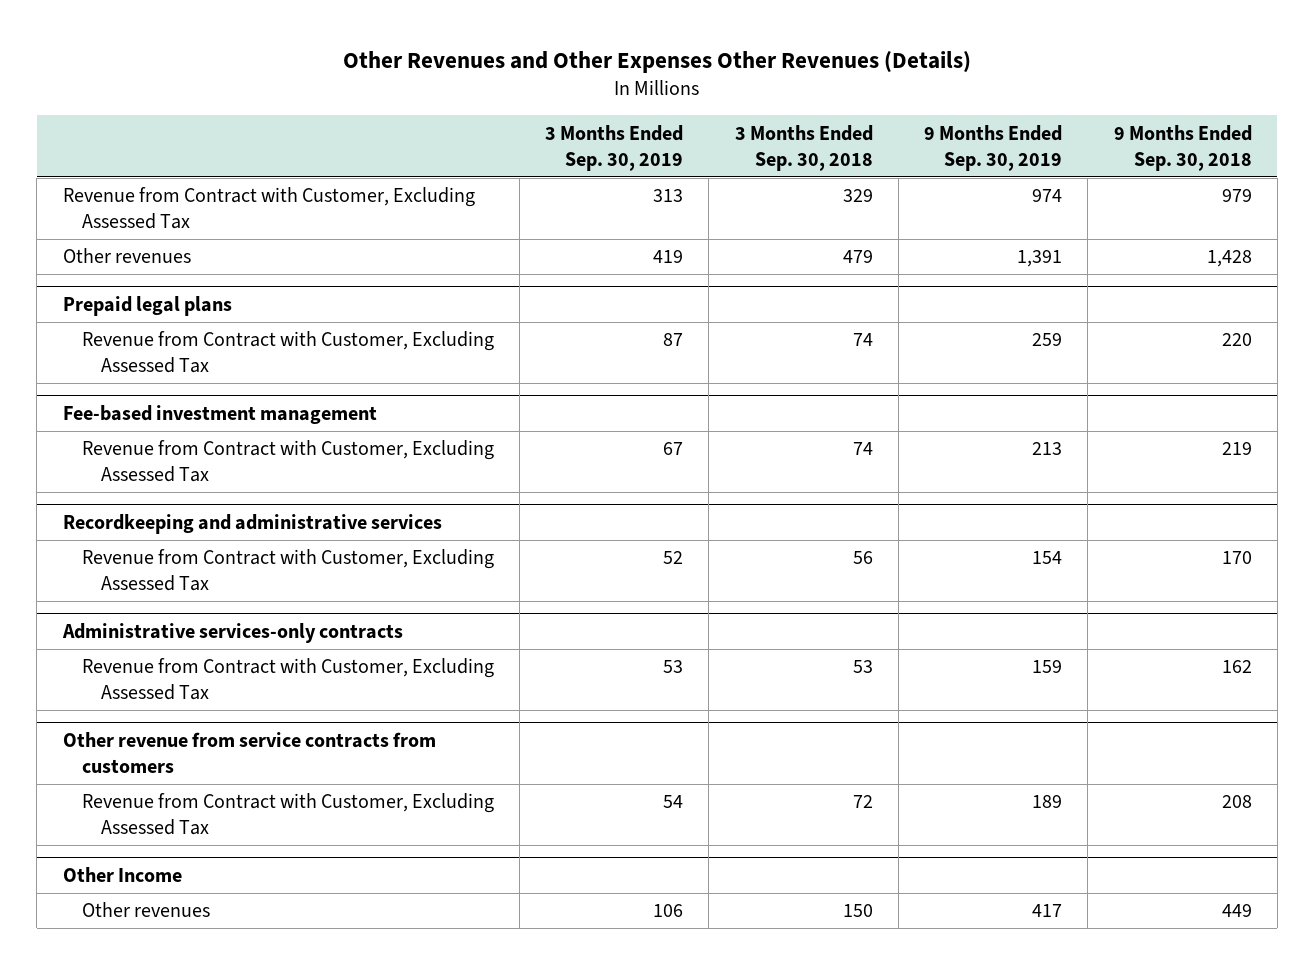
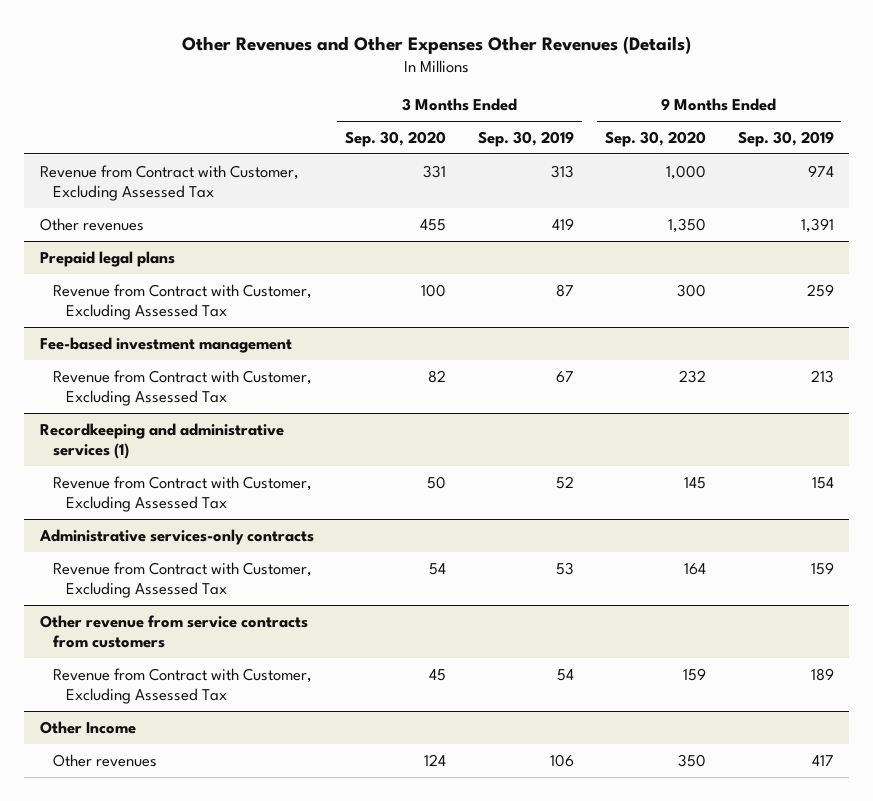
[734,124,873,171] 3 Months Ended Sep. 30, 2018 -> none
[1113,124,1252,171] 9 Months Ended Sep. 30, 2018 -> none
none -> [345,130,447,147] Sep. 30, 2020
none -> [605,130,707,147] Sep. 30, 2020
[62,514,442,535] Recordkeeping and administrative services -> [39,422,284,459] Recordkeeping and administrative services (1)

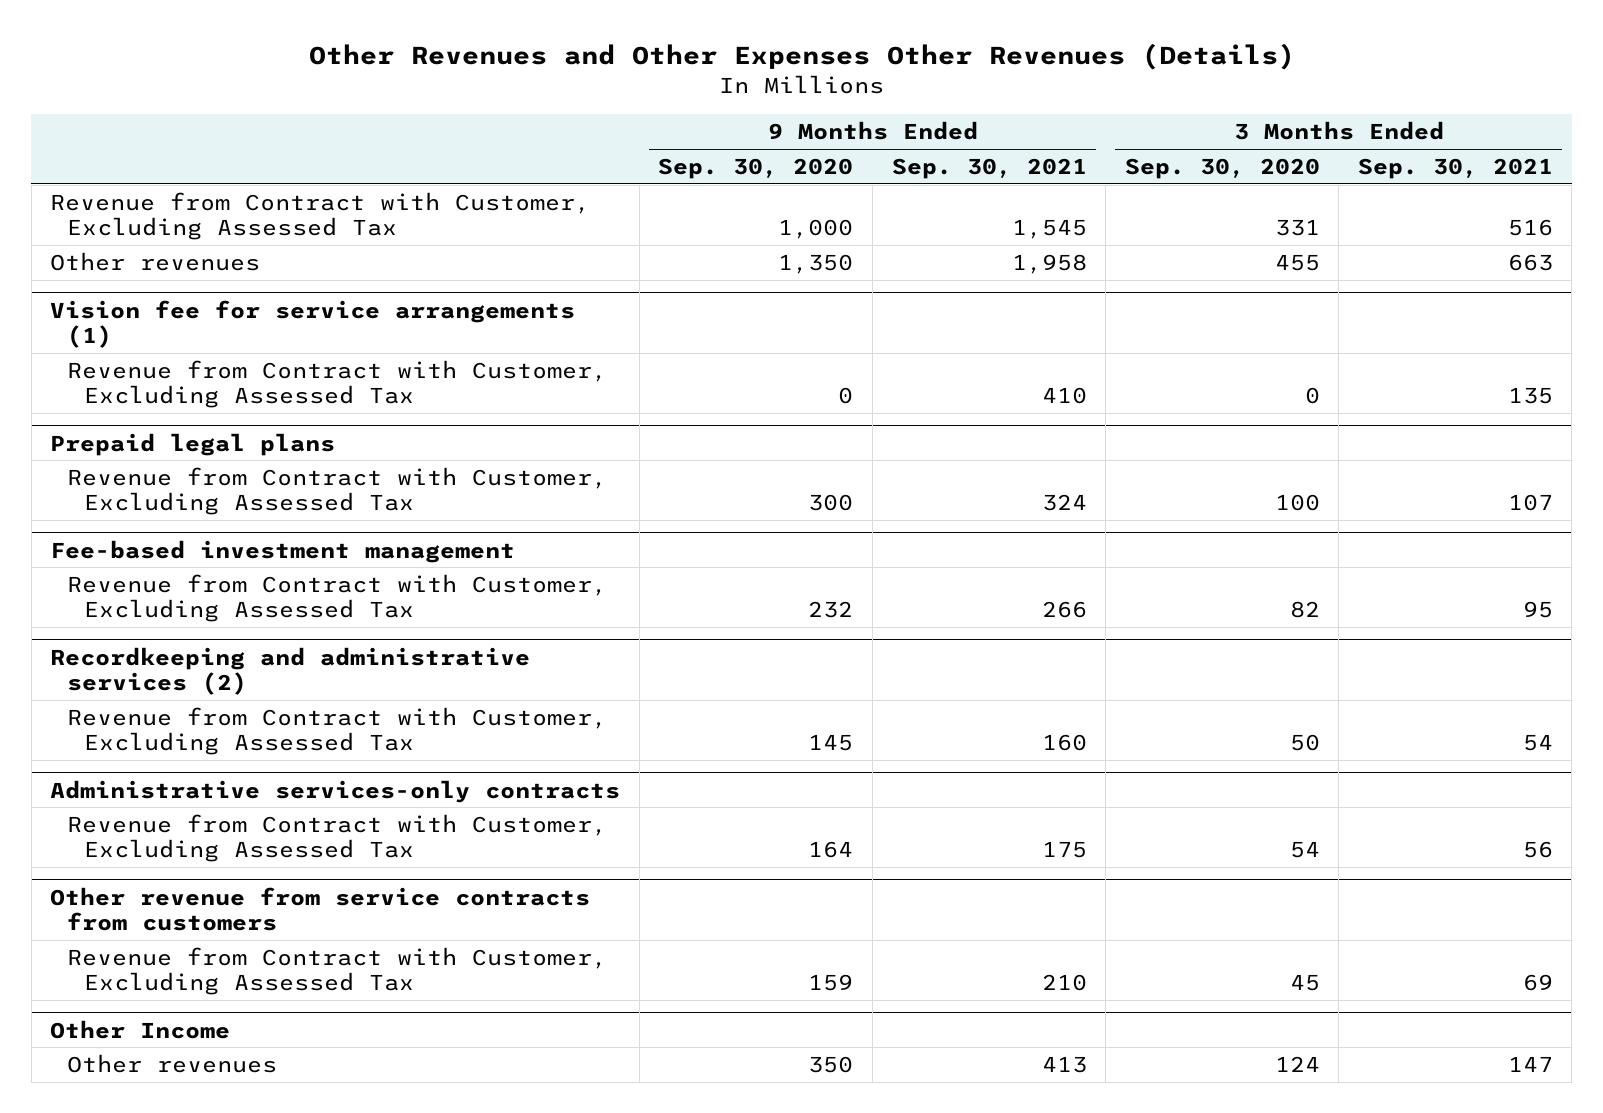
[477,130,574,147] Sep. 30, 2019 -> none
[737,130,834,147] Sep. 30, 2019 -> none
none -> [891,157,1087,179] Sep. 30, 2021
none -> [1357,157,1553,179] Sep. 30, 2021
none -> [50,299,576,349] Vision fee for service arrangements (1)
none -> [67,359,608,409] Revenue from Contract with Customer, Excluding Assessed Tax
[39,422,284,459] Recordkeeping and administrative services (1) -> [50,646,531,696] Recordkeeping and administrative services (2)

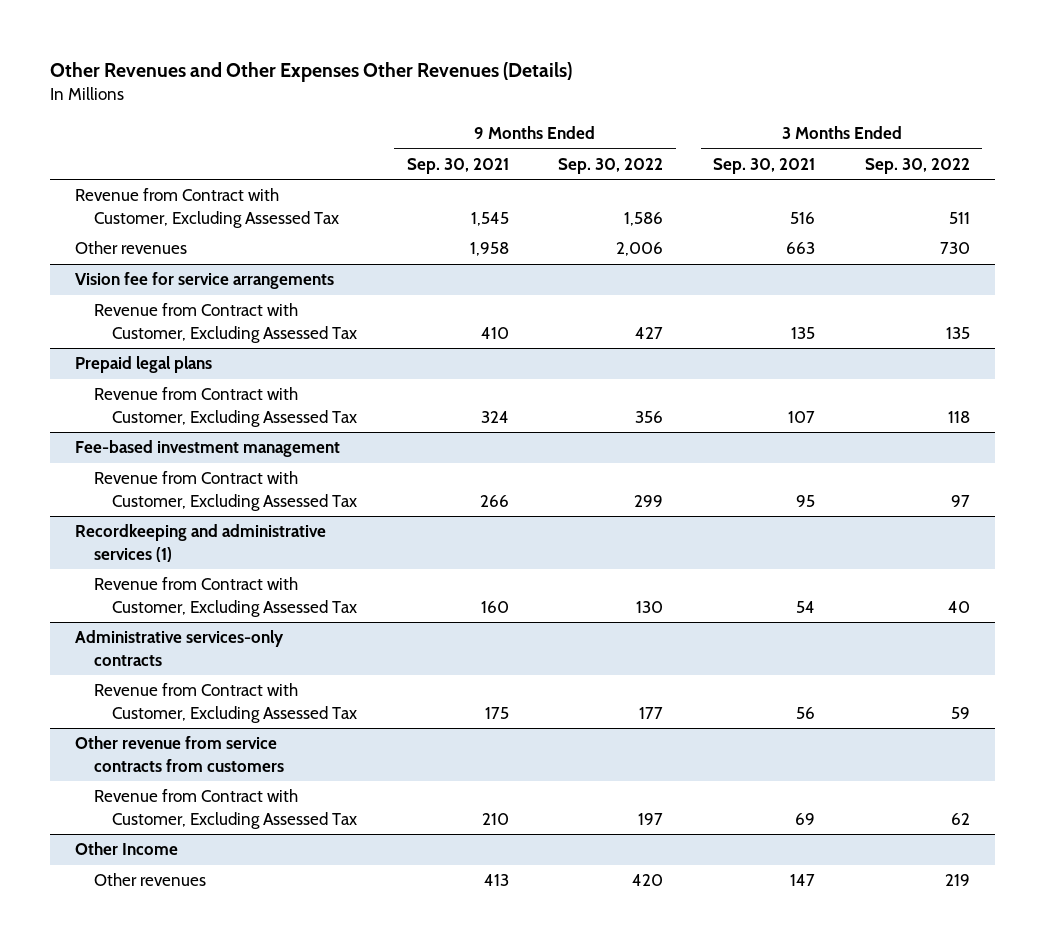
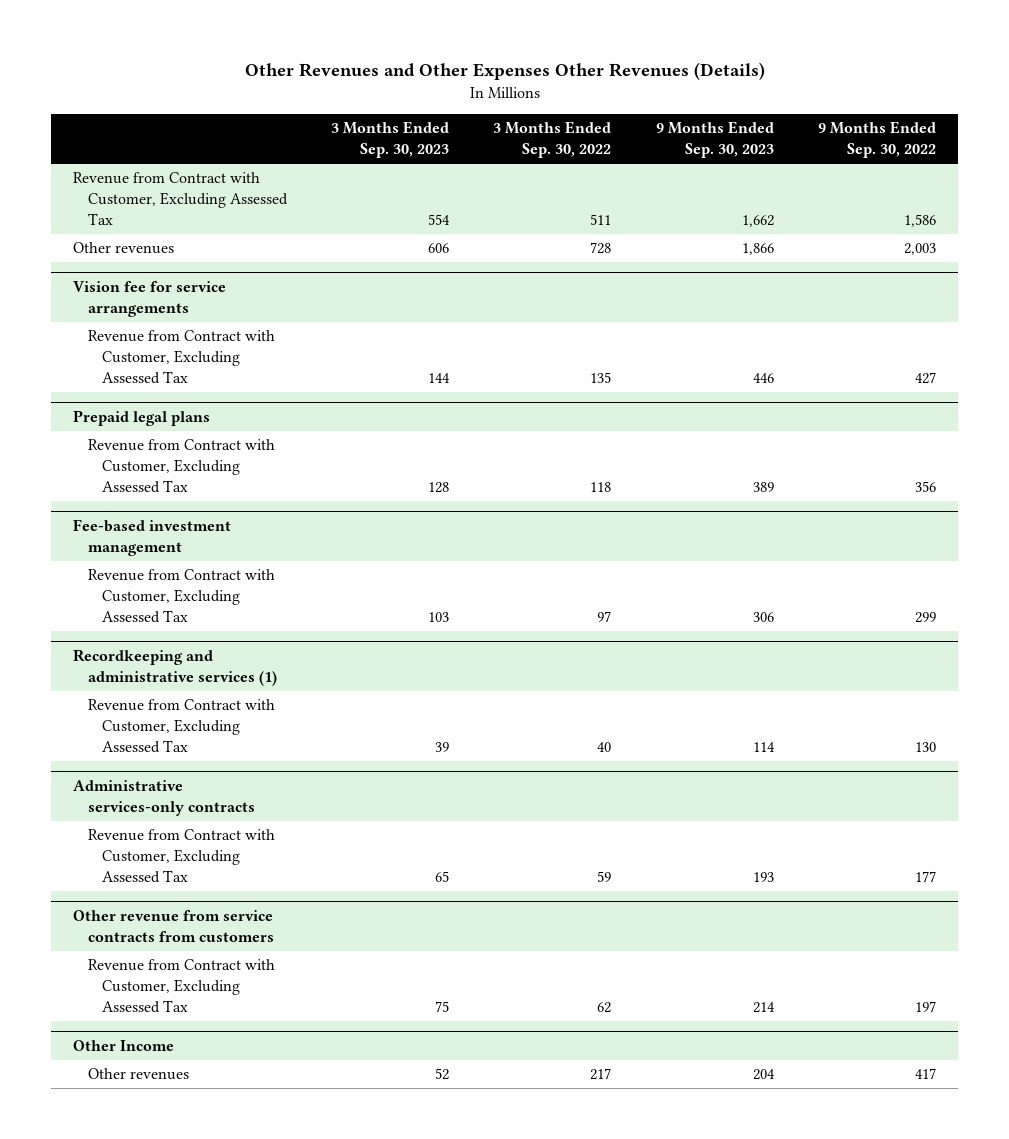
[406,157,509,174] Sep. 30, 2021 -> none
[713,157,816,174] Sep. 30, 2021 -> none
none -> [330,121,449,159] 3 Months Ended Sep. 30, 2023
none -> [655,121,774,159] 9 Months Ended Sep. 30, 2023
[616,242,664,257] 2,006 -> [904,243,937,256] 2,003
[939,242,970,255] 730 -> [590,242,612,255] 728
[632,874,664,887] 420 -> [915,1068,937,1080] 417
[944,874,970,887] 219 -> [590,1068,612,1081] 217

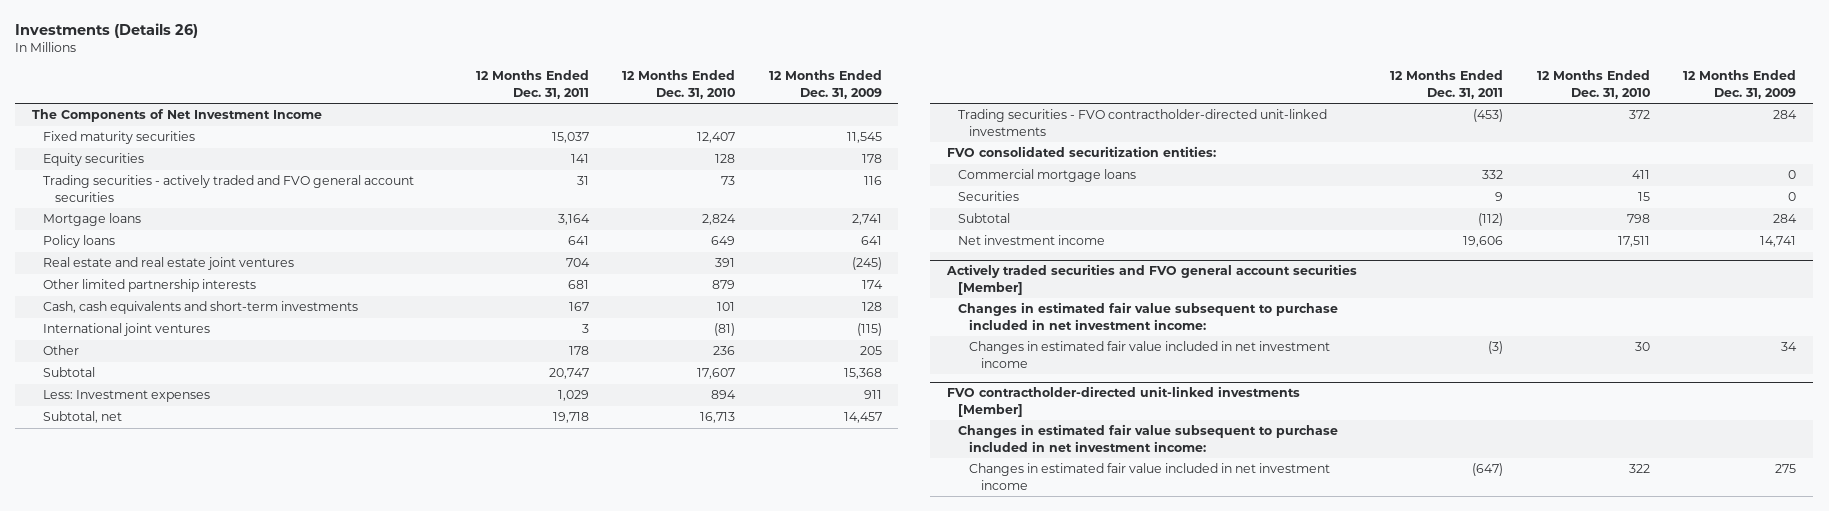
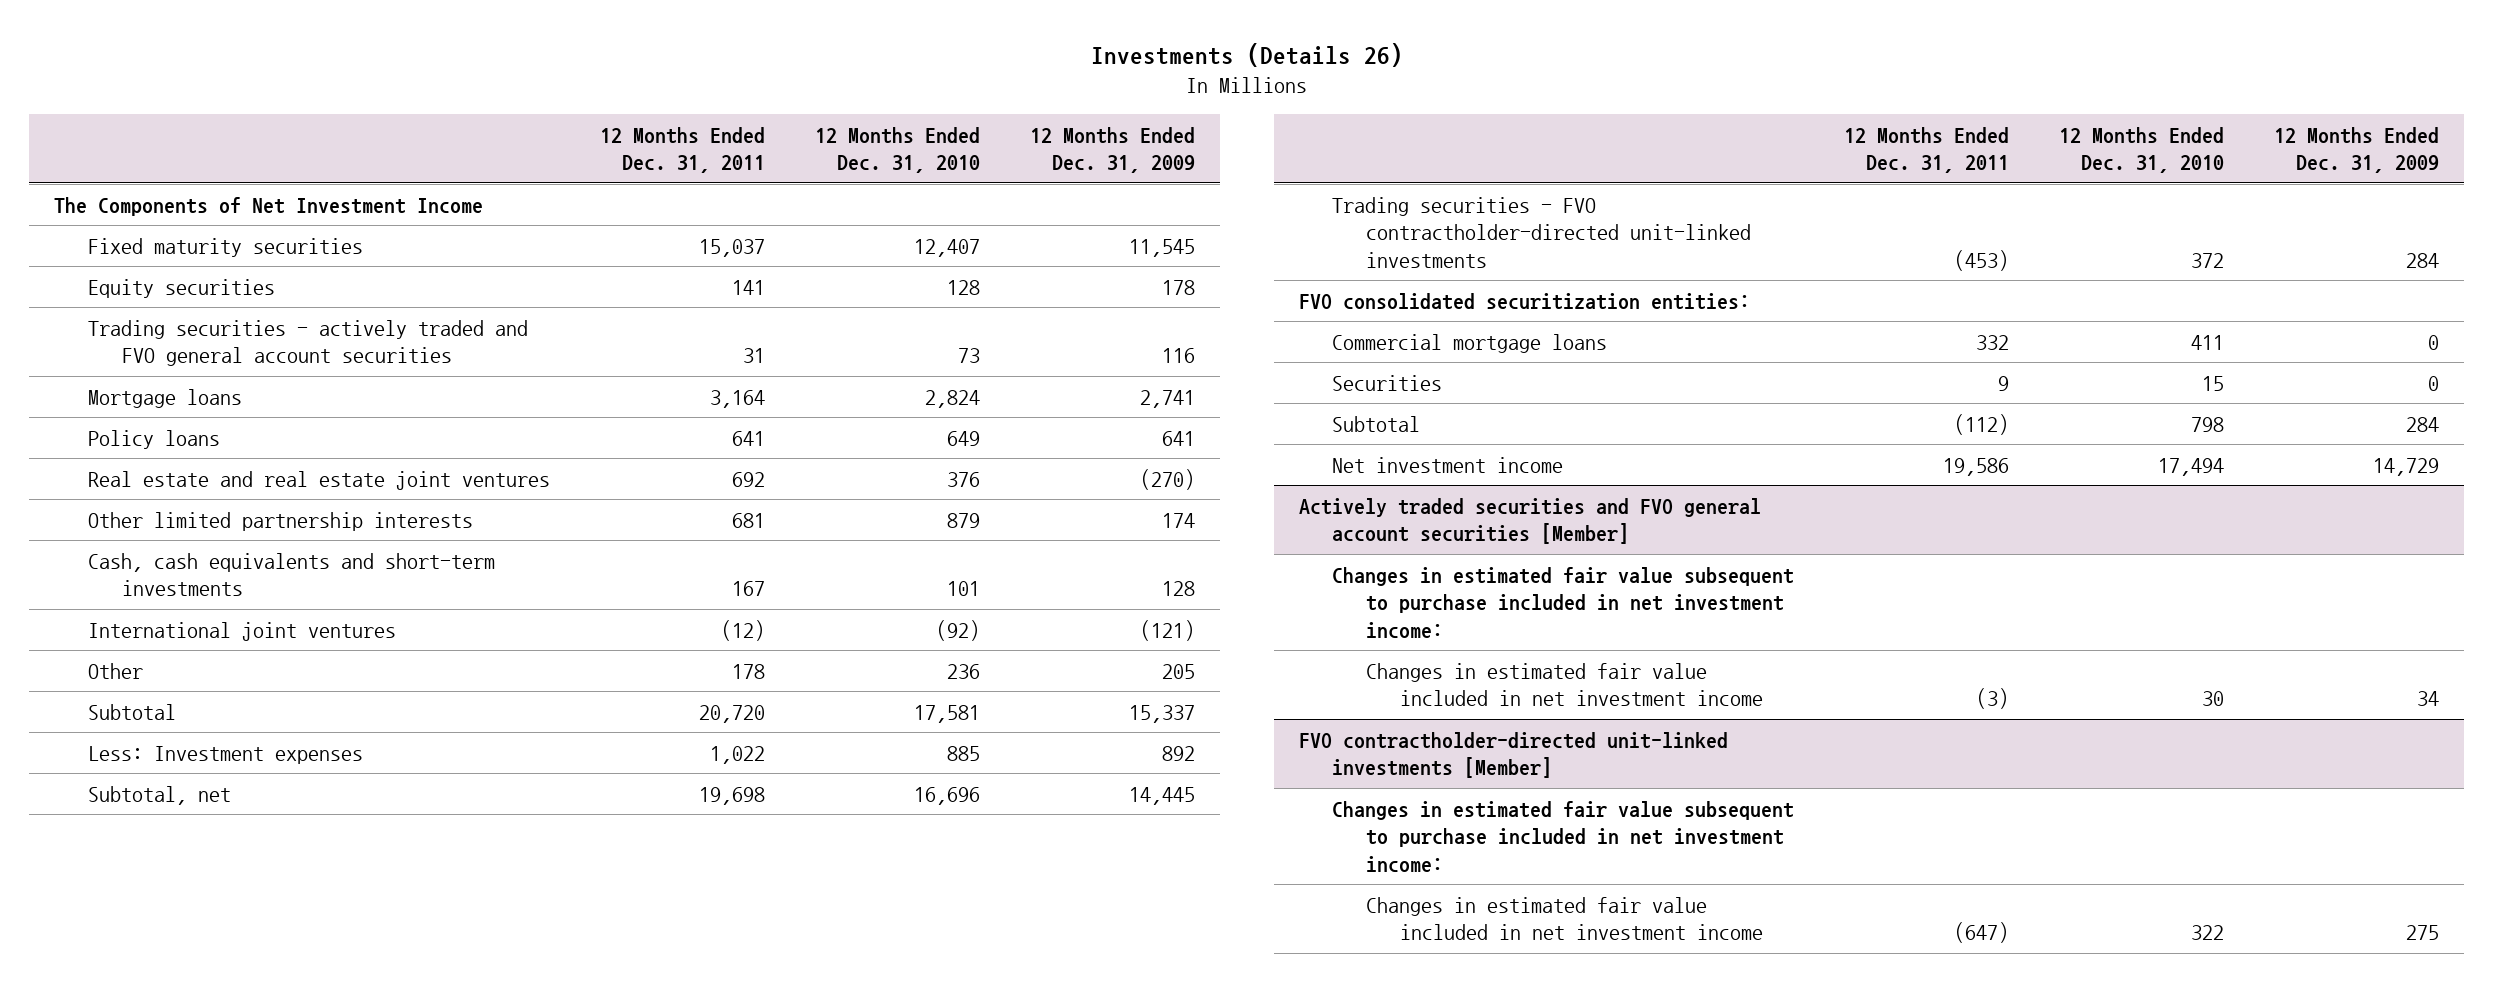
[565,258,590,268] 704 -> [731,471,765,487] 692
[715,258,736,268] 391 -> [946,471,980,487] 376
[851,257,882,271] (245) -> [1139,468,1195,490] (270)
[581,324,589,334] 3 -> [720,619,765,641] (12)
[714,323,736,337] (81) -> [935,619,980,641] (92)
[856,323,882,337] (115) -> [1139,619,1195,641] (121)
[548,368,589,380] 20,747 -> [698,704,765,723] 20,720
[697,368,736,380] 17,607 -> [913,704,980,723] 17,581
[843,368,882,380] 15,368 -> [1128,704,1195,723] 15,337
[557,390,589,402] 1,029 -> [709,745,765,764] 1,022
[711,390,737,400] 894 -> [946,745,980,761] 885
[863,390,882,400] 911 -> [1161,745,1195,761] 892
[552,412,589,424] 19,718 -> [698,786,765,805] 19,698
[700,412,736,424] 16,713 -> [913,786,980,805] 16,696
[843,412,882,424] 14,457 -> [1128,786,1195,805] 14,445
[1463,236,1504,248] 19,606 -> [1943,457,2010,476] 19,586
[1617,236,1650,248] 17,511 -> [2158,457,2225,476] 17,494
[1760,236,1797,248] 14,741 -> [2373,457,2440,476] 14,729

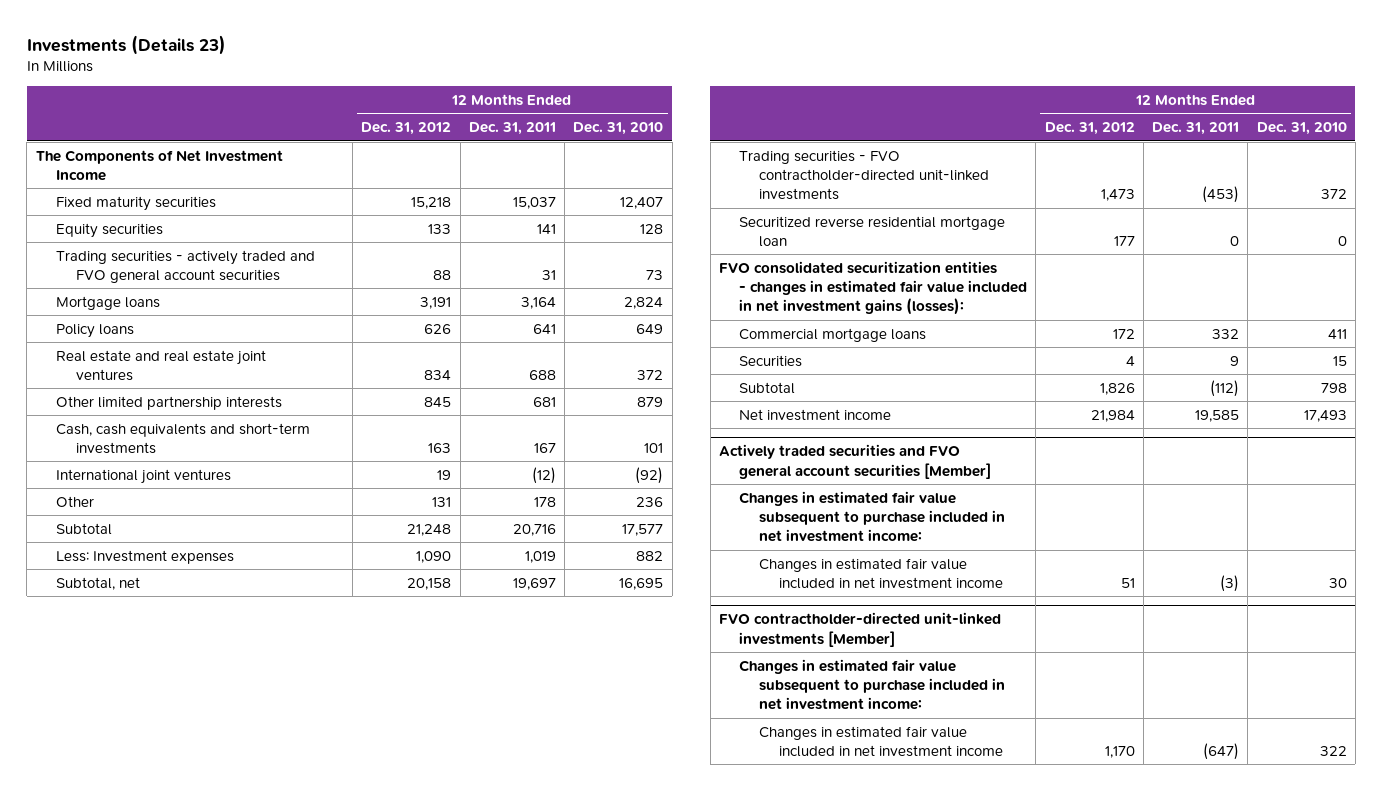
[1090,43,1403,68] Investments (Details 26) -> [26,34,226,55] Investments (Details 23)
[1029,126,1195,174] 12 Months Ended Dec. 31, 2009 -> none
none -> [361,122,452,136] Dec. 31, 2012
[731,471,765,487] 692 -> [528,370,556,381] 688
[946,471,980,487] 376 -> [637,370,664,381] 372
[698,704,765,723] 20,720 -> [512,523,556,536] 20,716
[913,704,980,723] 17,581 -> [622,523,664,536] 17,577
[709,745,765,764] 1,022 -> [524,550,556,563] 1,019
[946,745,980,761] 885 -> [636,550,664,561] 882
[698,786,765,805] 19,698 -> [512,577,556,590] 19,697
[913,786,980,805] 16,696 -> [619,577,664,590] 16,695
none -> [739,215,1006,248] Securitized reverse residential mortgage loan
[1298,292,1750,310] FVO consolidated securitization entities: -> [718,260,1028,316] FVO consolidated securitization entities - changes in estimated fair value included in net investment gains (losses):
[1943,457,2010,476] 19,586 -> [1195,409,1240,422] 19,585
[2158,457,2225,476] 17,494 -> [1303,409,1347,422] 17,493

